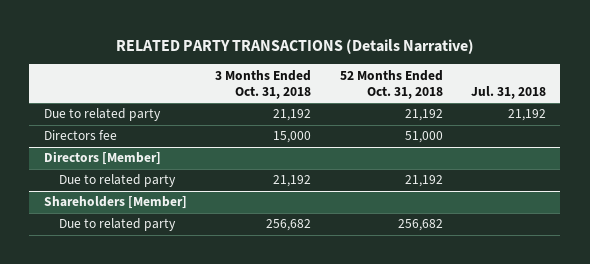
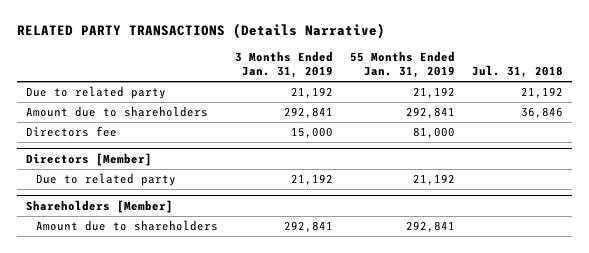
[215,69,312,99] 3 Months Ended Oct. 31, 2018 -> none
[339,69,443,99] 52 Months Ended Oct. 31, 2018 -> none
none -> [234,51,333,79] 3 Months Ended Jan. 31, 2019
none -> [350,51,456,79] 55 Months Ended Jan. 31, 2019
none -> [25,106,208,118] Amount due to shareholders
[58,218,176,232] Due to related party -> none
none -> [35,220,218,232] Amount due to shareholders

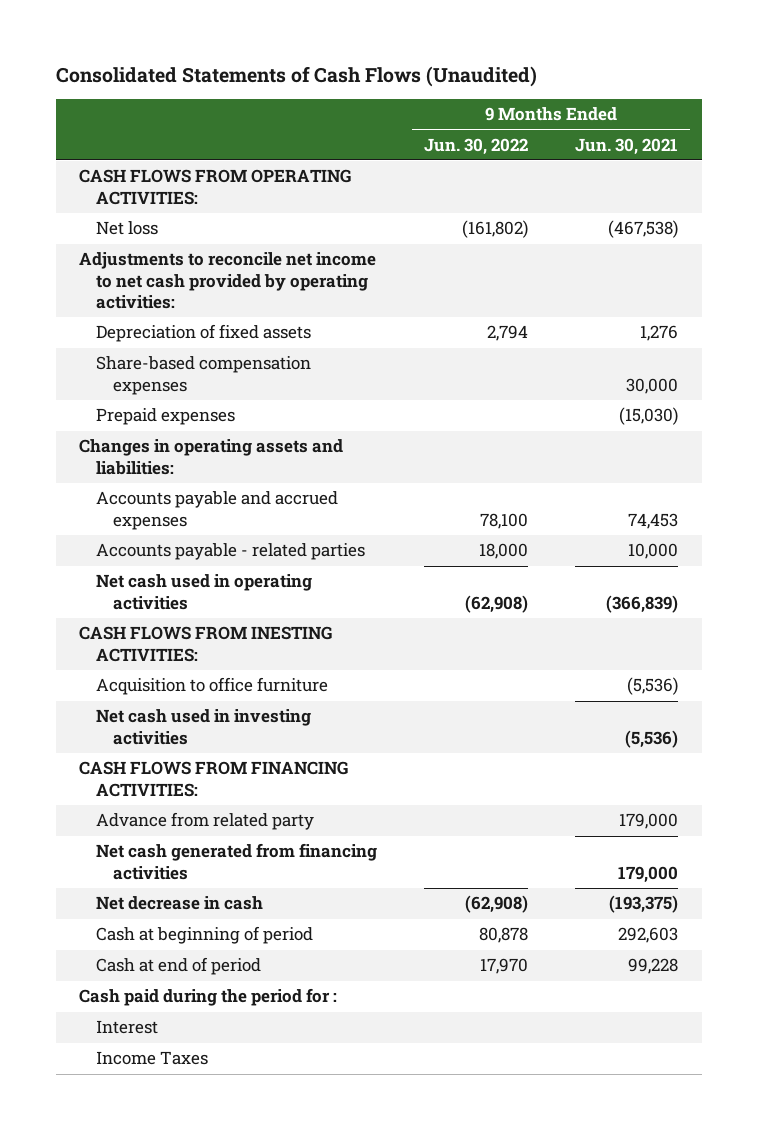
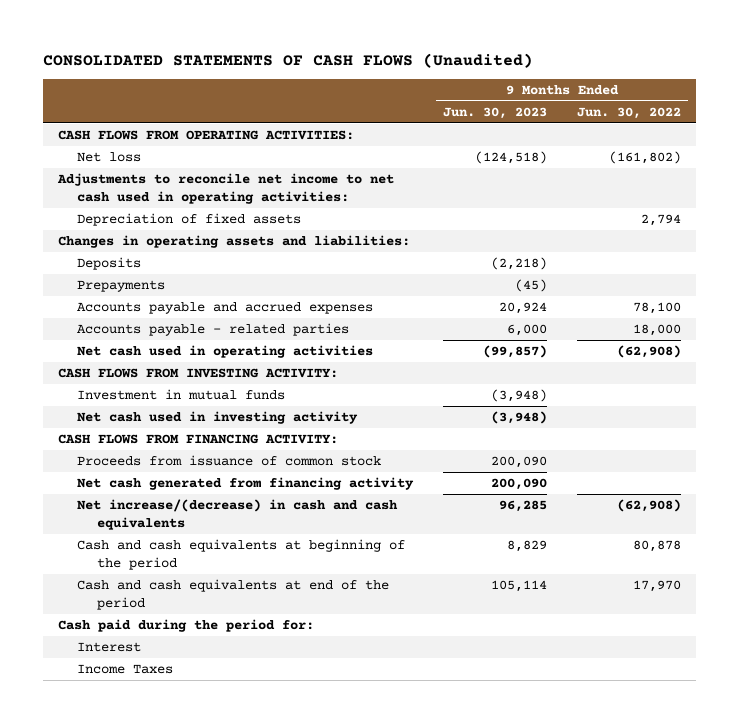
[55,65,537,87] Consolidated Statements of Cash Flows (Unaudited) -> [42,52,533,68] CONSOLIDATED STATEMENTS OF CASH FLOWS (Unaudited)
[575,137,679,155] Jun. 30, 2021 -> none
none -> [443,106,548,119] Jun. 30, 2023
[79,252,377,310] Adjustments to reconcile net income to net cash provided by operating activities: -> [56,173,394,205] Adjustments to reconcile net income to net cash used in operating activities:
[95,356,311,395] Share-based compensation expenses -> none
[95,408,235,426] Prepaid expenses -> none
none -> [77,257,142,271] Deposits
none -> [77,280,166,293] Prepayments
[95,677,328,696] Acquisition to office furniture -> none
[95,812,314,831] Advance from related party -> none
[79,626,333,662] CASH FLOWS FROM INESTING ACTIVITIES: -> [57,368,338,379] CASH FLOWS FROM INVESTING ACTIVITY:
none -> [77,389,286,401] Investment in mutual funds
[95,709,311,745] Net cash used in investing activities -> [77,411,359,425] Net cash used in investing activity
[79,761,349,797] CASH FLOWS FROM FINANCING ACTIVITIES: -> [57,434,338,445] CASH FLOWS FROM FINANCING ACTIVITY:
none -> [77,455,382,467] Proceeds from issuance of common stock
[95,843,377,880] Net cash generated from financing activities -> [77,477,415,491] Net cash generated from financing activity
[95,896,263,911] Net decrease in cash -> [77,499,399,531] Net increase/(decrease) in cash and cash equivalents
[95,926,313,945] Cash at beginning of period -> [77,539,406,571] Cash and cash equivalents at beginning of the period
[95,957,261,976] Cash at end of period -> [77,579,390,611] Cash and cash equivalents at end of the period
[79,988,338,1007] Cash paid during the period for : -> [57,619,314,633] Cash paid during the period for:

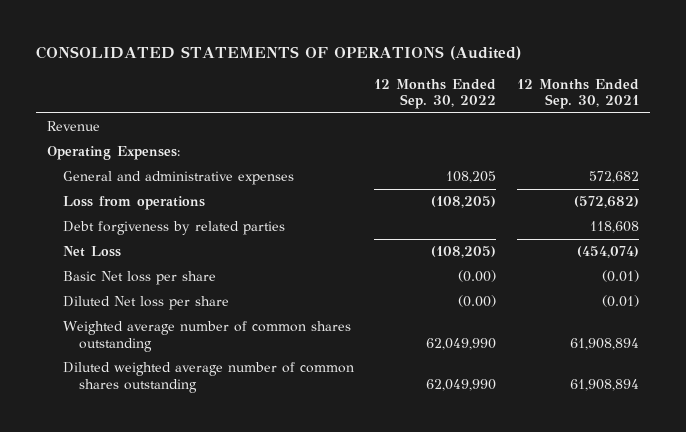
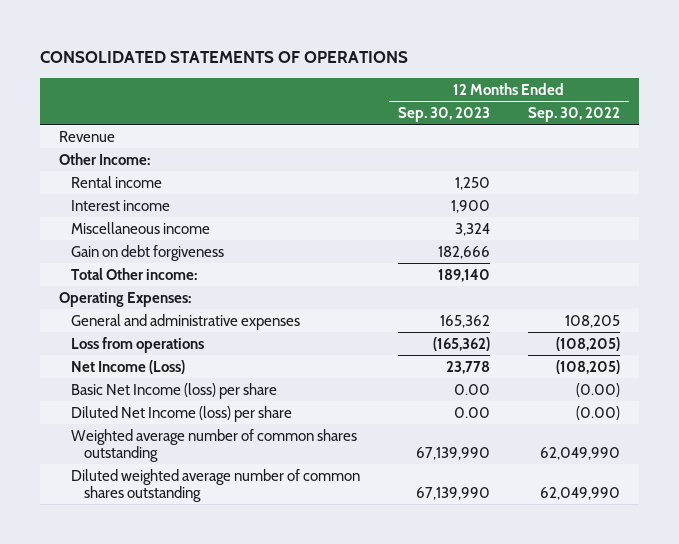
[36,45,522,60] CONSOLIDATED STATEMENTS OF OPERATIONS (Audited) -> [40,51,409,64] CONSOLIDATED STATEMENTS OF OPERATIONS
[517,78,640,110] 12 Months Ended Sep. 30, 2021 -> none
none -> [398,106,491,122] Sep. 30, 2023
none -> [59,152,151,165] Other Income:
none -> [71,175,163,188] Rental income
none -> [71,199,171,211] Interest income
none -> [71,221,211,234] Miscellaneous income
none -> [71,244,225,261] Gain on debt forgiveness
none -> [71,267,198,280] Total Other income:
[62,221,285,236] Debt forgiveness by related parties -> none
[62,246,121,258] Net Loss -> [71,359,186,374] Net Income (Loss)
[62,271,216,286] Basic Net loss per share -> [71,382,278,399] Basic Net Income (loss) per share
[62,296,229,311] Diluted Net loss per share -> [71,405,293,422] Diluted Net Income (loss) per share

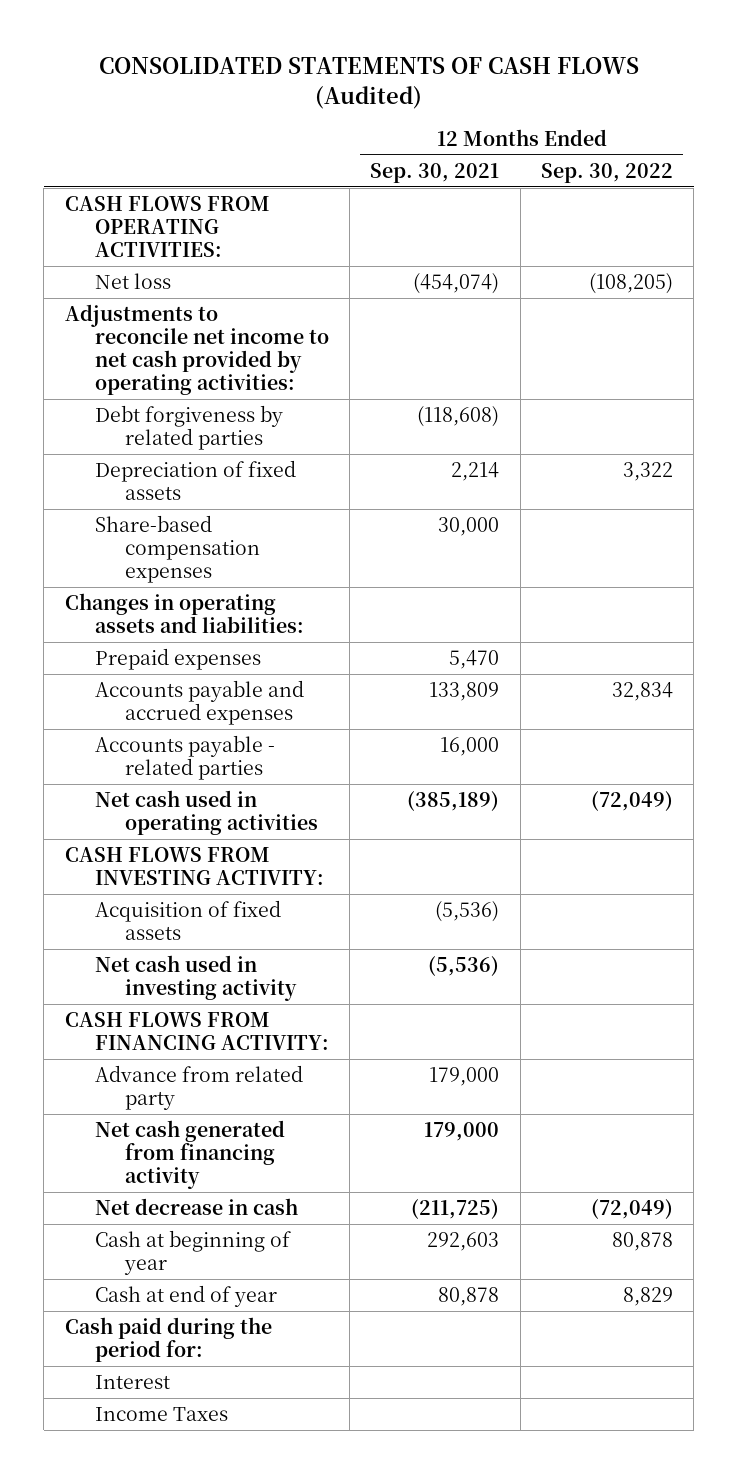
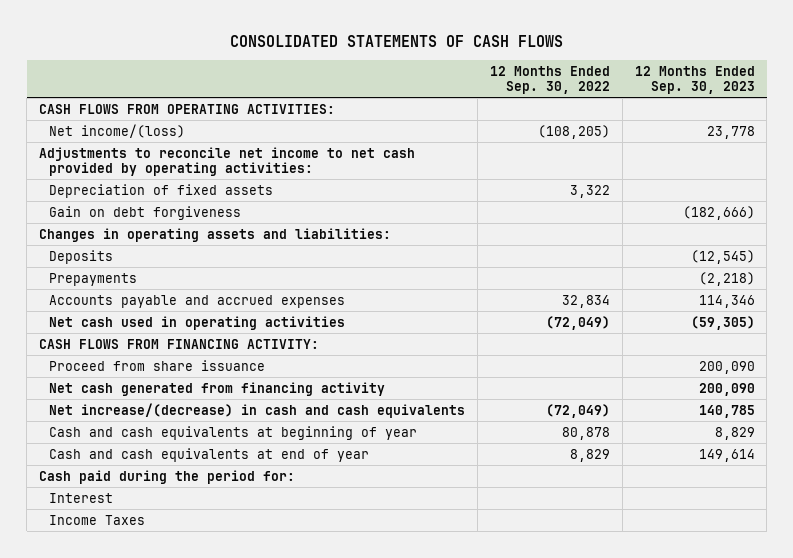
[98,56,639,109] CONSOLIDATED STATEMENTS OF CASH FLOWS (Audited) -> [229,35,563,48] CONSOLIDATED STATEMENTS OF CASH FLOWS
[370,162,500,183] Sep. 30, 2021 -> none
none -> [634,65,755,95] 12 Months Ended Sep. 30, 2023
[94,272,171,289] Net loss -> [48,123,185,138] Net income/(loss)
[94,404,283,451] Debt forgiveness by related parties -> none
[94,514,260,584] Share-based compensation expenses -> none
none -> [48,205,241,220] Gain on debt forgiveness
none -> [48,249,113,264] Deposits
[94,647,261,670] Prepaid expenses -> [48,272,137,286] Prepayments
[94,734,275,781] Accounts payable - related parties -> none
[64,846,324,886] CASH FLOWS FROM INVESTING ACTIVITY: -> none
[94,899,281,941] Acquisition of fixed assets -> none
[94,954,297,1002] Net cash used in investing activity -> none
[94,1064,303,1111] Advance from related party -> none
none -> [48,359,265,371] Proceed from share issuance
[94,1197,298,1215] Net decrease in cash -> [48,402,465,418] Net increase/(decrease) in cash and cash equivalents
[94,1229,291,1276] Cash at beginning of year -> [48,425,417,440] Cash and cash equivalents at beginning of year
[94,1284,277,1307] Cash at end of year -> [48,447,369,462] Cash and cash equivalents at end of year

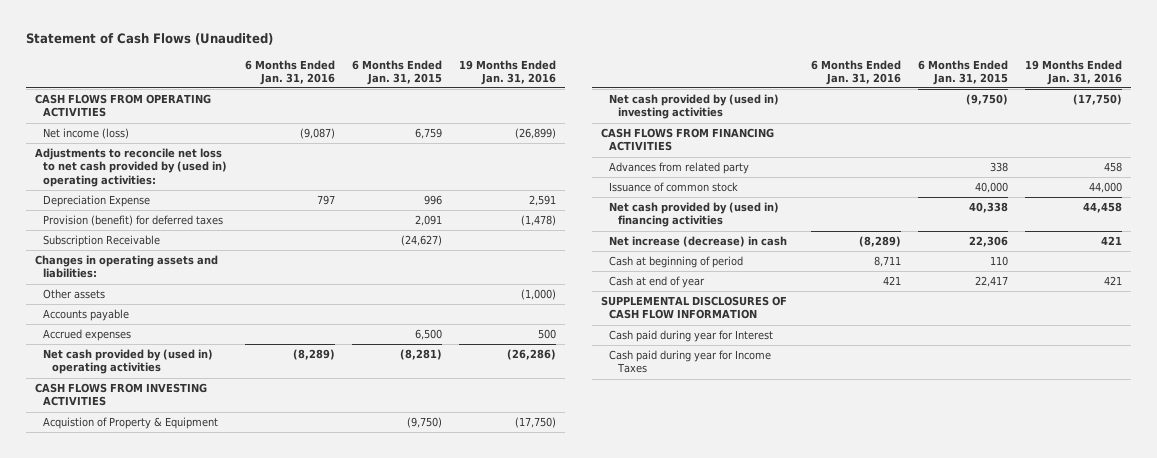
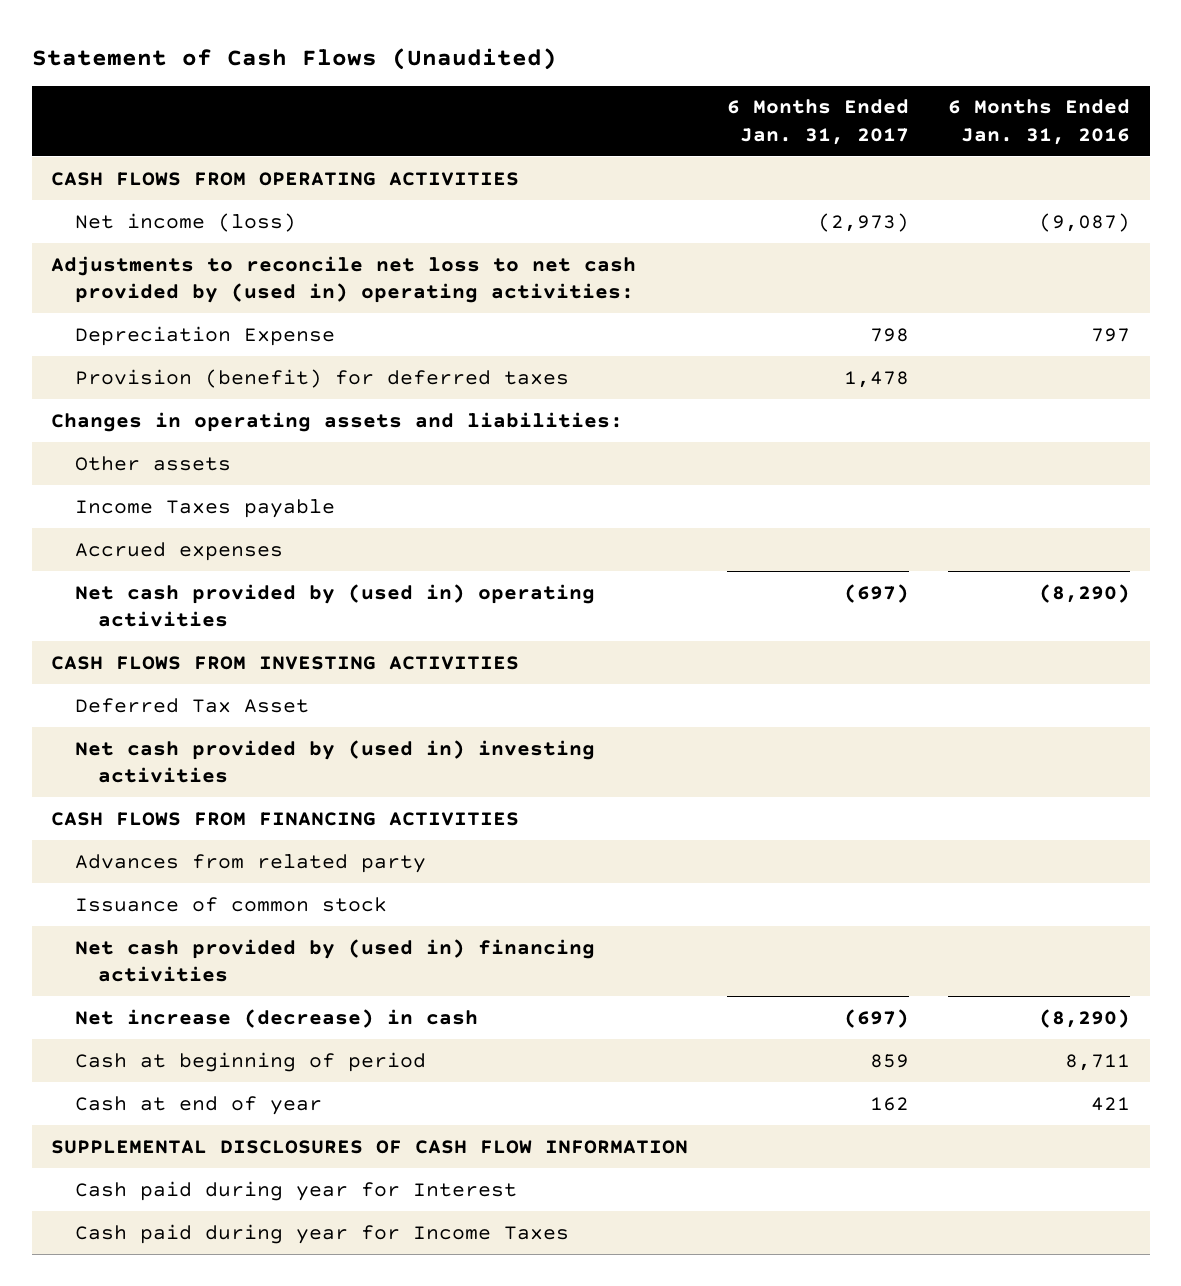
[352,59,443,85] 6 Months Ended Jan. 31, 2015 -> none
[459,59,557,85] 19 Months Ended Jan. 31, 2016 -> none
none -> [727,99,910,145] 6 Months Ended Jan. 31, 2017
[43,235,161,248] Subscription Receivable -> none
[43,309,130,322] Accounts payable -> none
none -> [74,498,335,518] Income Taxes payable
[292,349,335,361] (8,289) -> [1039,583,1131,603] (8,290)
[43,417,219,430] Acquistion of Property & Equipment -> none
none -> [74,697,309,713] Deferred Tax Asset
[858,236,901,248] (8,289) -> [1039,1008,1131,1028] (8,290)

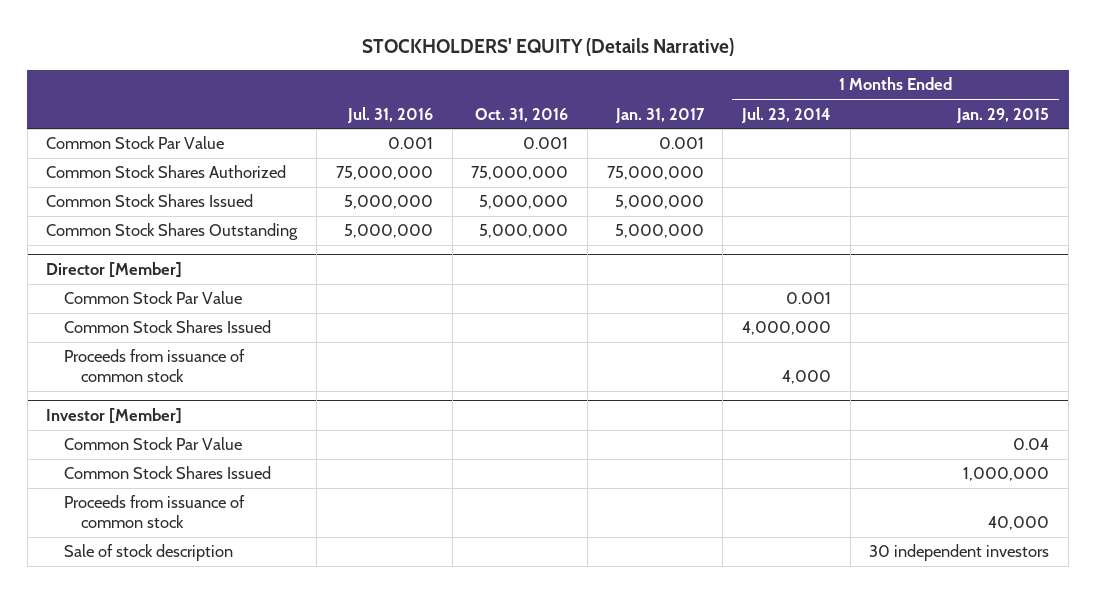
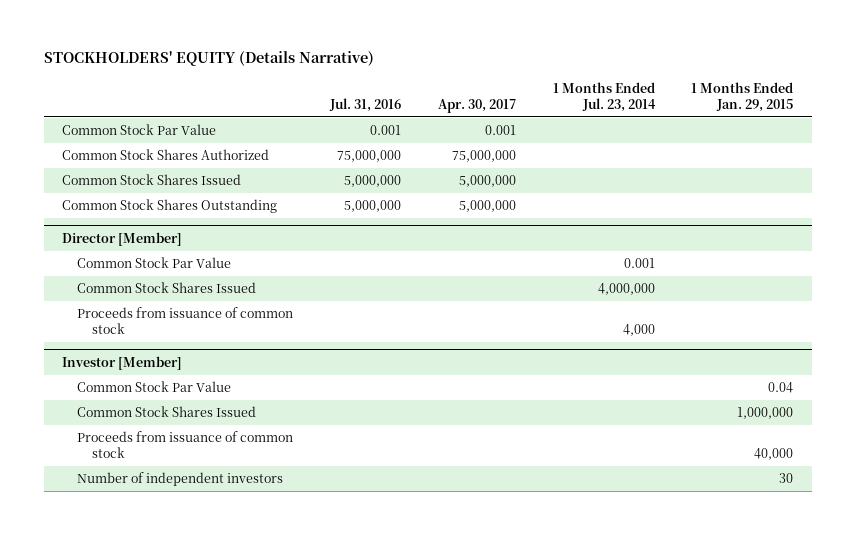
[475,107,569,122] Oct. 31, 2016 -> none
[614,107,705,123] Jan. 31, 2017 -> none
none -> [437,98,516,113] Apr. 30, 2017
[63,544,233,562] Sale of stock description -> none
none -> [77,472,284,487] Number of independent investors

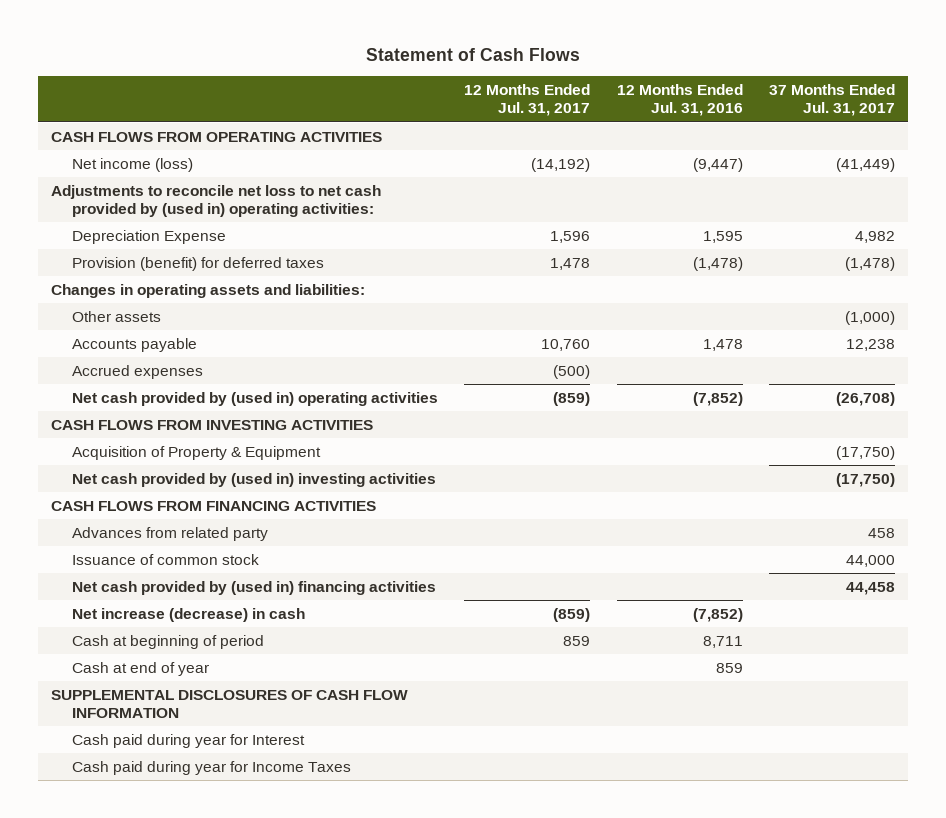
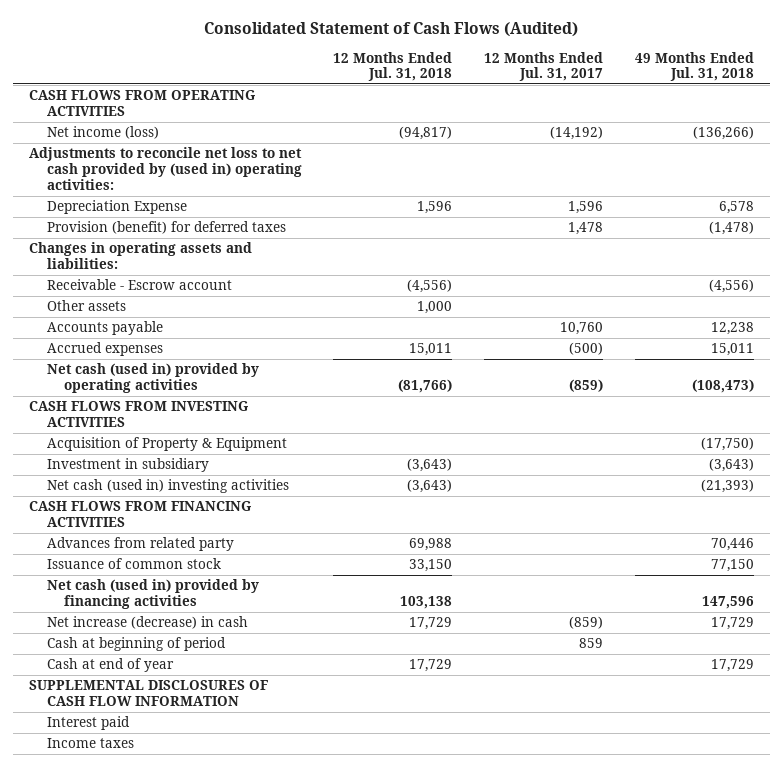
[365,48,580,62] Statement of Cash Flows -> [204,21,579,37] Consolidated Statement of Cash Flows (Audited)
[616,84,743,117] 12 Months Ended Jul. 31, 2016 -> none
[769,84,896,117] 37 Months Ended Jul. 31, 2017 -> none
none -> [333,51,453,82] 12 Months Ended Jul. 31, 2018
none -> [634,51,754,82] 49 Months Ended Jul. 31, 2018
none -> [46,279,232,291] Receivable - Escrow account
[71,391,438,406] Net cash provided by (used in) operating activities -> [46,363,259,394] Net cash (used in) provided by operating activities
none -> [46,458,209,473] Investment in subsidiary
[71,472,436,487] Net cash provided by (used in) investing activities -> [46,479,289,494] Net cash (used in) investing activities
[71,580,436,595] Net cash provided by (used in) financing activities -> [46,579,259,610] Net cash (used in) provided by financing activities
[71,733,305,748] Cash paid during year for Interest -> [46,716,130,731] Interest paid
[71,760,351,775] Cash paid during year for Income Taxes -> [46,738,134,749] Income taxes

